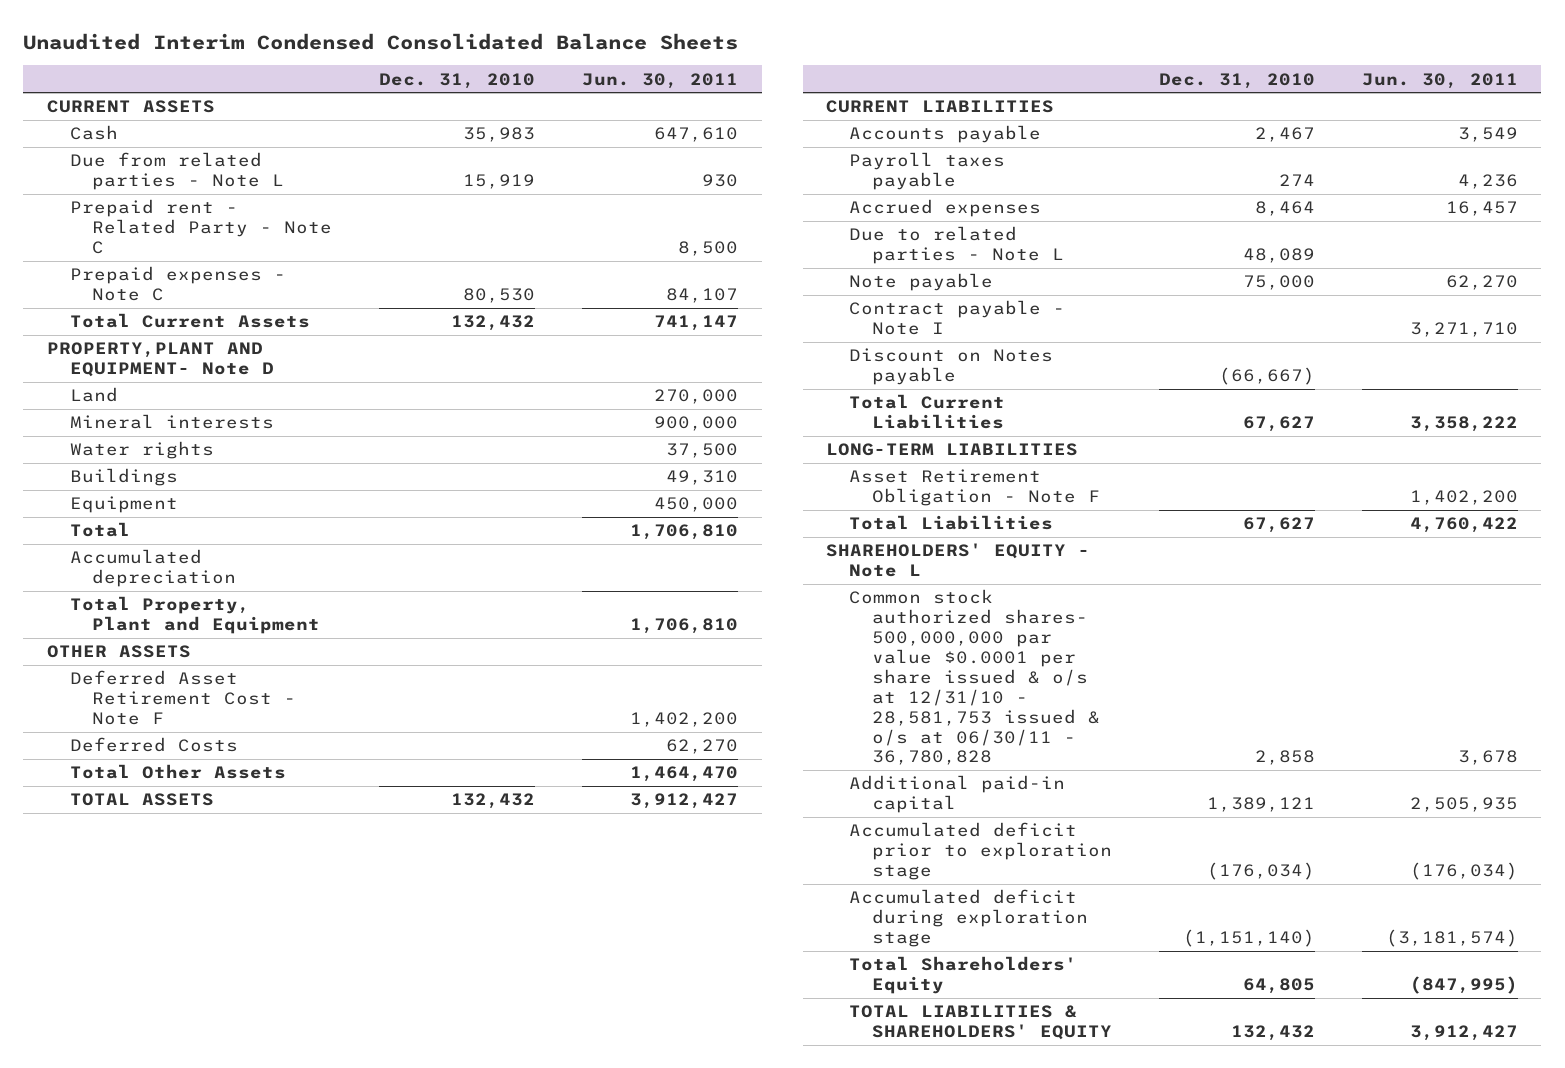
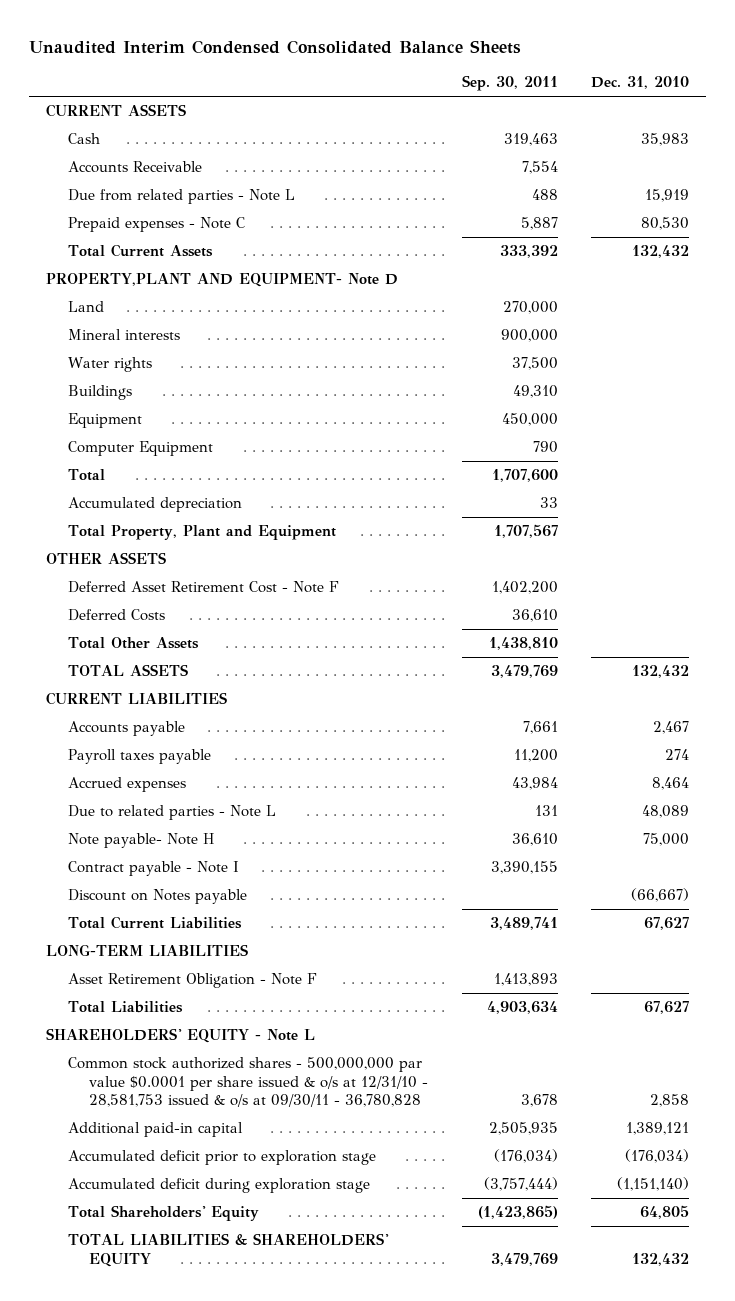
[582,72,739,89] Jun. 30, 2011 -> none
none -> [461,75,558,92] Sep. 30, 2011
none -> [67,161,202,174] Accounts Receivable
[69,199,333,255] Prepaid rent - Related Party - Note C -> none
none -> [67,441,213,457] Computer Equipment
[849,273,994,292] Note payable -> [67,833,214,849] Note payable- Note H
[849,589,1100,766] Common stock authorized shares- 500,000,000 par value $0.0001 per share issued & o/s at 12/31/10 - 28,581,753 issued & o/s at 06/30/11 - 36,780,828 -> [67,1057,429,1107] Common stock authorized shares - 500,000,000 par value $0.0001 per share issued & o/s at 12/31/10 - 28,581,753 issued & o/s at 09/30/11 - 36,780,828

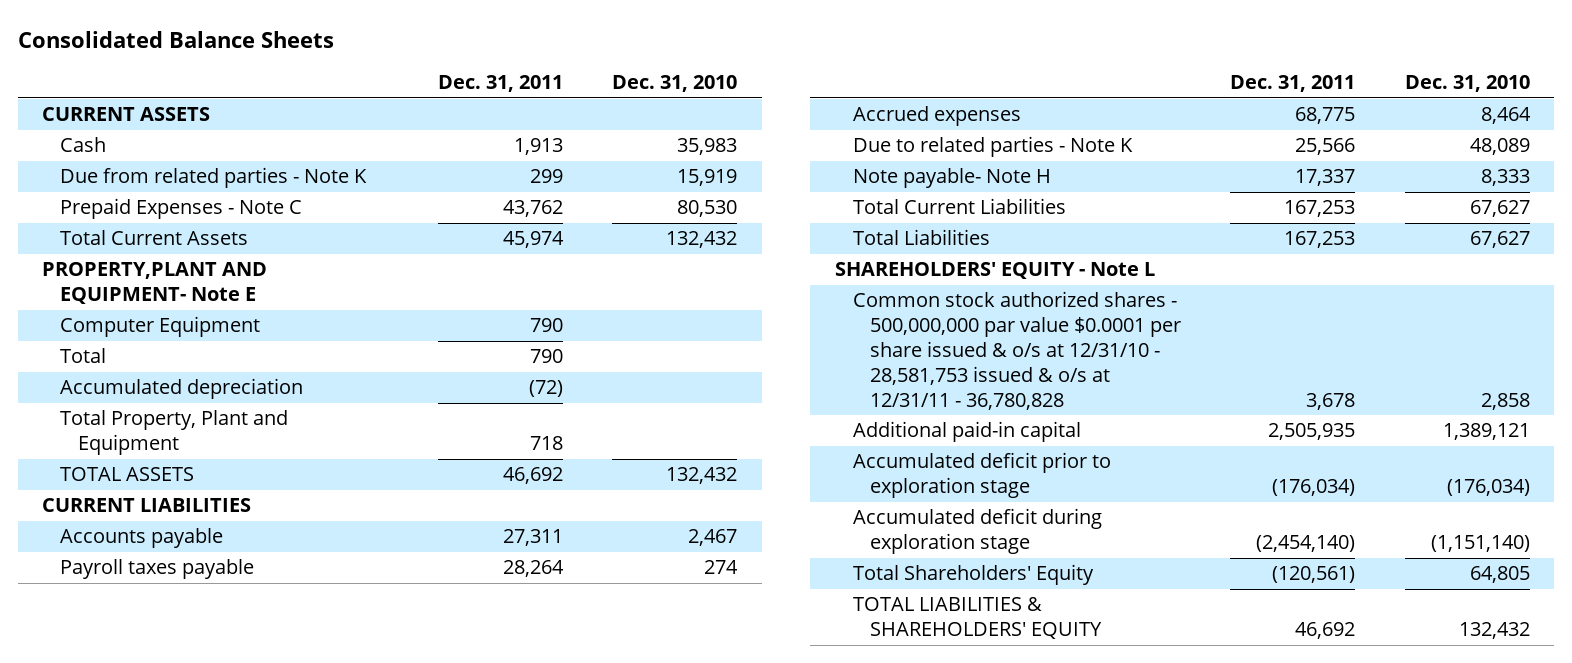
[29,40,522,55] Unaudited Interim Condensed Consolidated Balance Sheets -> [17,30,334,48] Consolidated Balance Sheets
[461,75,558,92] Sep. 30, 2011 -> none
none -> [437,75,563,93] Dec. 31, 2011
[67,161,202,174] Accounts Receivable -> none
[67,189,295,205] Due from related parties - Note L -> [59,167,367,189] Due from related parties - Note K
[67,217,245,233] Prepaid expenses - Note C -> [59,198,302,220] Prepaid Expenses - Note C
[67,301,104,313] Land -> none
[67,329,180,341] Mineral interests -> none
[67,357,152,373] Water rights -> none
[67,385,132,401] Buildings -> none
[67,413,142,429] Equipment -> none
[46,273,399,288] PROPERTY,PLANT AND EQUIPMENT- Note D -> [42,262,268,305] PROPERTY,PLANT AND EQUIPMENT- Note E
[46,552,167,565] OTHER ASSETS -> none
[67,581,339,594] Deferred Asset Retirement Cost - Note F -> none
[67,609,165,622] Deferred Costs -> none
[67,637,199,650] Total Other Assets -> none
[67,861,239,877] Contract payable - Note I -> none
[67,889,247,905] Discount on Notes payable -> none
[67,805,276,821] Due to related parties - Note L -> [852,136,1133,158] Due to related parties - Note K
[643,833,690,847] 75,000 -> [1480,169,1530,187] 8,333
[46,944,249,957] LONG-TERM LIABILITIES -> none
[67,973,317,989] Asset Retirement Obligation - Note F -> none
[67,1057,429,1107] Common stock authorized shares - 500,000,000 par value $0.0001 per share issued & o/s at 12/31/10 - 28,581,753 issued & o/s at 09/30/11 - 36,780,828 -> [852,291,1182,410] Common stock authorized shares - 500,000,000 par value $0.0001 per share issued & o/s at 12/31/10 - 28,581,753 issued & o/s at 12/31/11 - 36,780,828

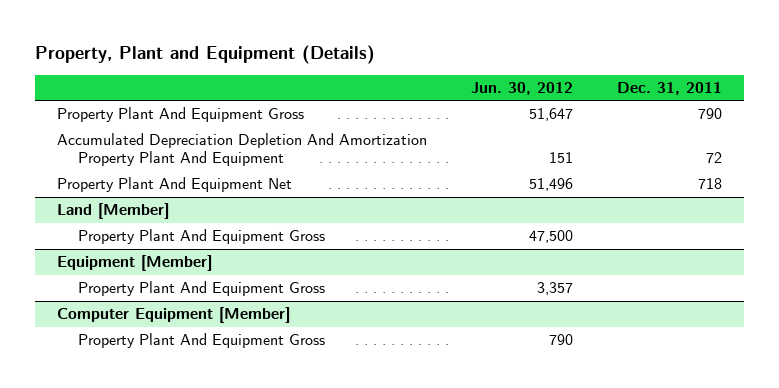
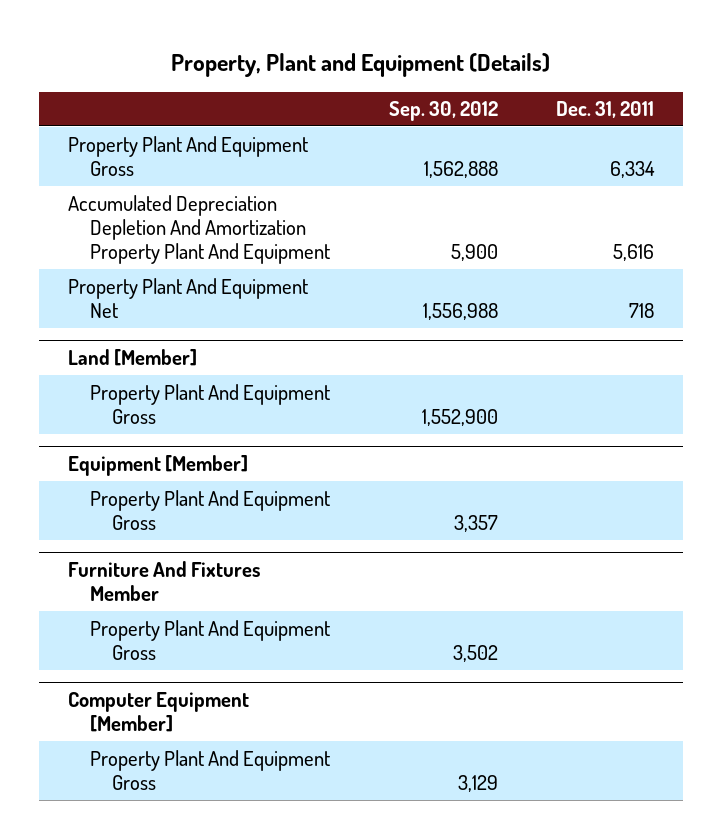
[470,81,573,95] Jun. 30, 2012 -> none
none -> [388,101,498,122] Sep. 30, 2012
[697,108,722,120] 790 -> [610,161,656,179] 6,334
[705,152,722,164] 72 -> [613,244,655,262] 5,616
none -> [68,560,261,602] Furniture And Fixtures Member
none -> [89,619,330,661] Property Plant And Equipment Gross

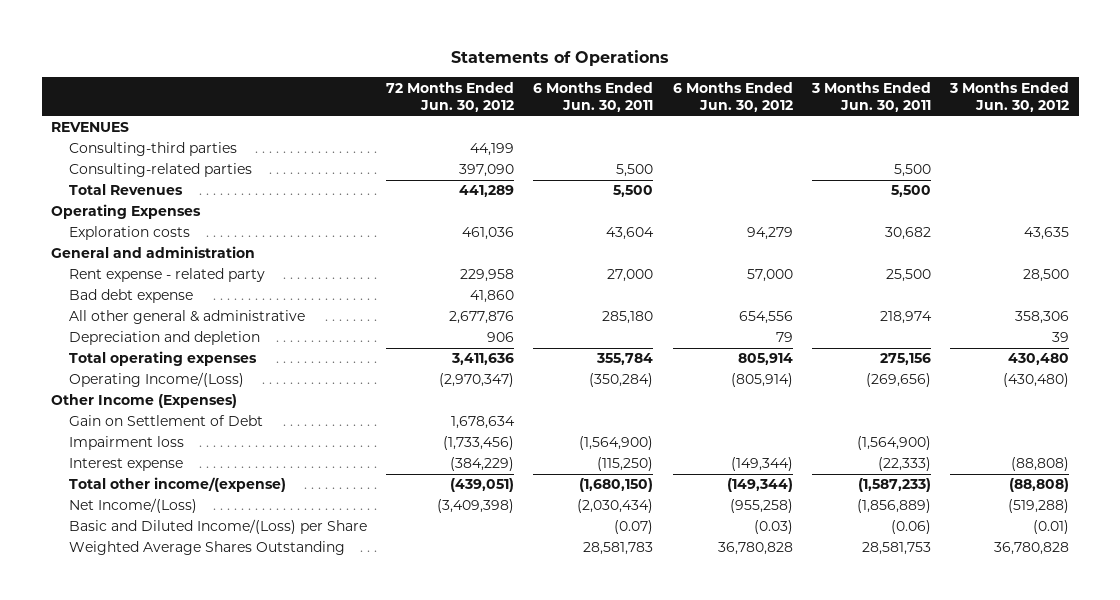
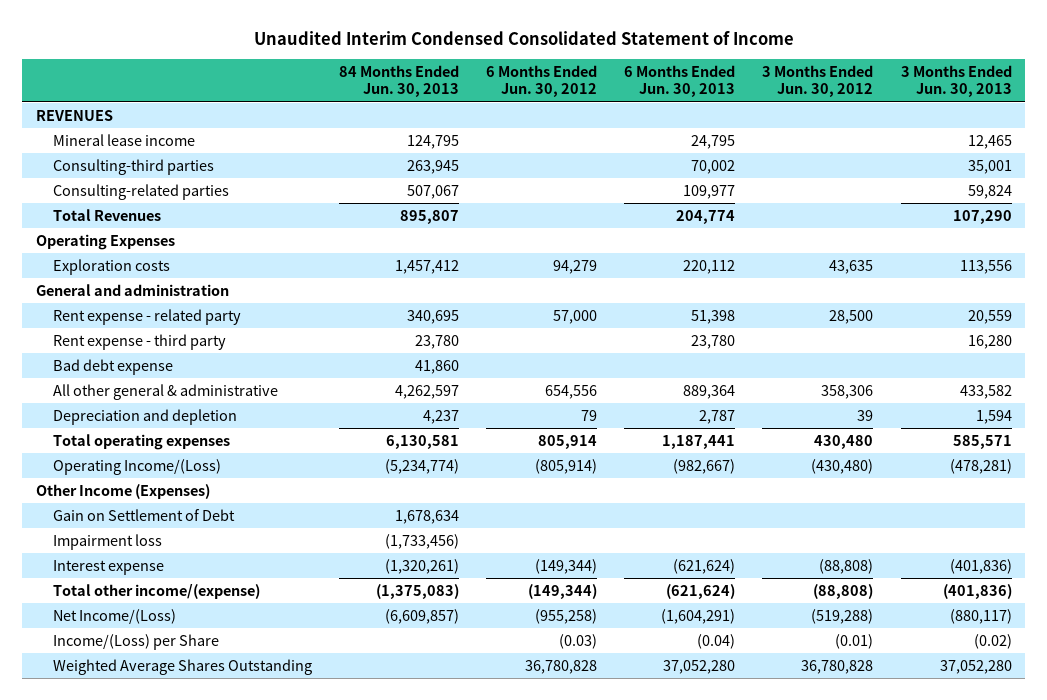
[451,50,670,67] Statements of Operations -> [253,30,794,45] Unaudited Interim Condensed Consolidated Statement of Income
[386,81,515,113] 72 Months Ended Jun. 30, 2012 -> none
[533,81,654,113] 6 Months Ended Jun. 30, 2011 -> none
[810,81,931,113] 3 Months Ended Jun. 30, 2011 -> none
none -> [339,64,460,98] 84 Months Ended Jun. 30, 2013
none -> [624,64,736,98] 6 Months Ended Jun. 30, 2013
none -> [900,64,1012,98] 3 Months Ended Jun. 30, 2013
none -> [53,133,196,146] Mineral lease income
none -> [53,333,227,350] Rent expense - third party
[68,519,367,535] Basic and Diluted Income/(Loss) per Share -> [53,633,220,650] Income/(Loss) per Share

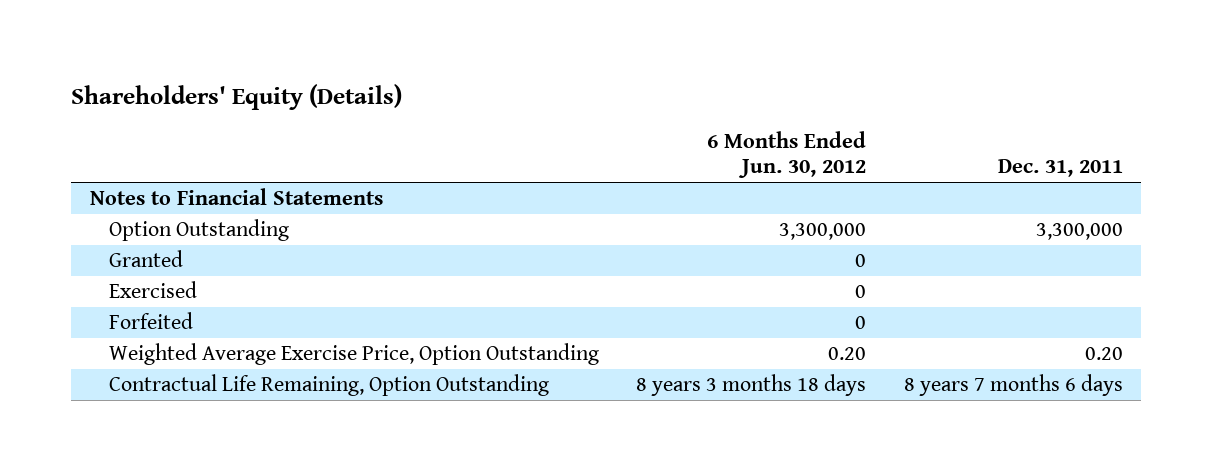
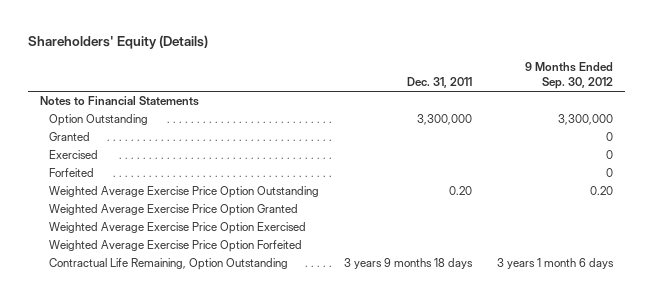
[707,131,867,179] 6 Months Ended Jun. 30, 2012 -> none
none -> [524,62,613,90] 9 Months Ended Sep. 30, 2012
[108,343,599,366] Weighted Average Exercise Price, Option Outstanding -> [49,186,320,199] Weighted Average Exercise Price Option Outstanding
none -> [49,204,299,217] Weighted Average Exercise Price Option Granted
none -> [49,222,307,235] Weighted Average Exercise Price Option Exercised
none -> [49,240,303,253] Weighted Average Exercise Price Option Forfeited
[903,374,1123,397] 8 years 7 months 6 days -> [344,258,474,270] 3 years 9 months 18 days

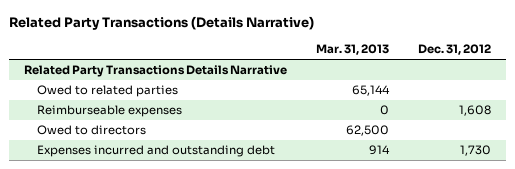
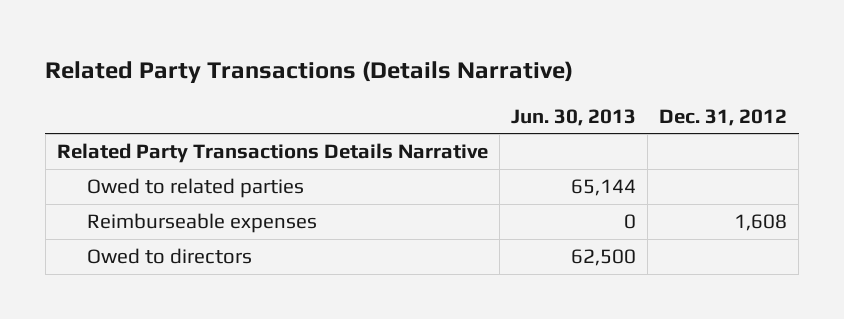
[316,44,390,56] Mar. 31, 2013 -> none
none -> [511,108,637,126] Jun. 30, 2013
[36,145,275,158] Expenses incurred and outstanding debt -> none

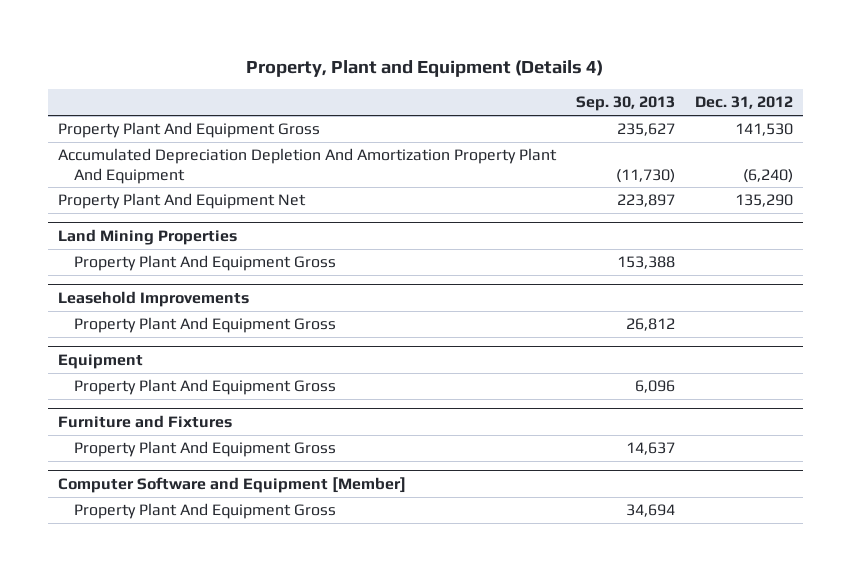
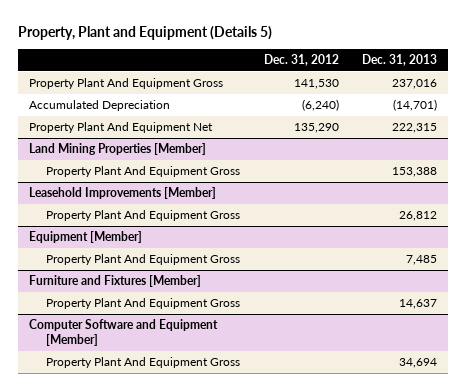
[246,60,604,78] Property, Plant and Equipment (Details 4) -> [17,25,272,40] Property, Plant and Equipment (Details 5)
[575,96,675,112] Sep. 30, 2013 -> none
none -> [361,54,437,67] Dec. 31, 2013
[57,148,557,184] Accumulated Depreciation Depletion And Amortization Property Plant And Equipment -> [29,100,171,112] Accumulated Depreciation
[57,228,237,245] Land Mining Properties -> [29,143,207,156] Land Mining Properties [Member]
[57,290,249,307] Leasehold Improvements -> [29,187,217,200] Leasehold Improvements [Member]
[57,353,143,369] Equipment -> [29,231,143,244] Equipment [Member]
[57,414,232,428] Furniture and Fixtures -> [29,275,202,288] Furniture and Fixtures [Member]

